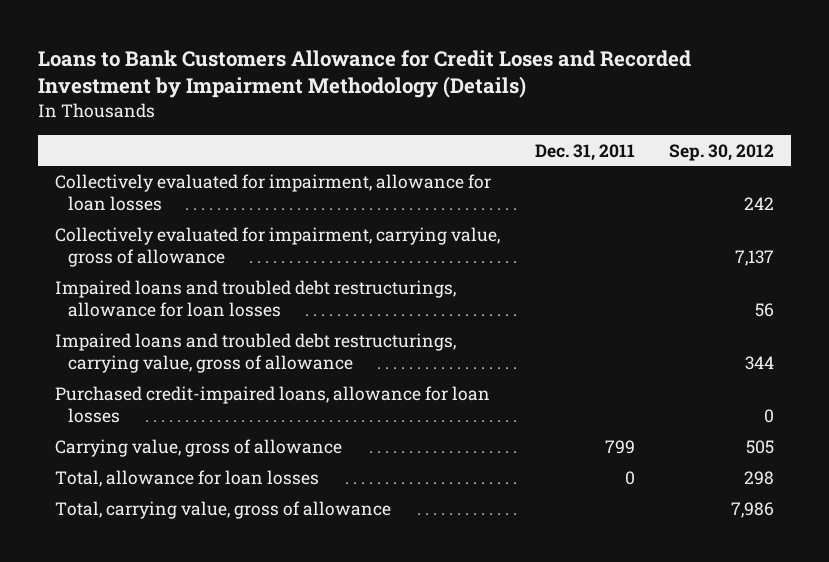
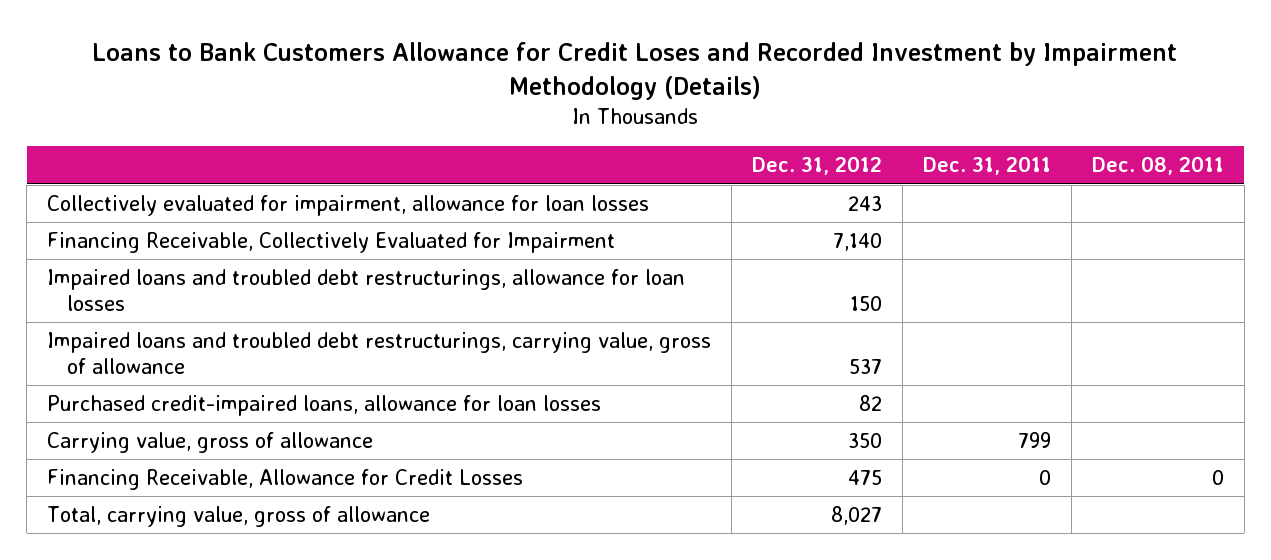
[668,143,774,161] Sep. 30, 2012 -> none
none -> [752,156,883,176] Dec. 31, 2012
none -> [1091,156,1224,176] Dec. 08, 2011
[55,226,501,268] Collectively evaluated for impairment, carrying value, gross of allowance -> [47,232,616,254] Financing Receivable, Collectively Evaluated for Impairment
[55,469,320,487] Total, allowance for loan losses -> none
none -> [47,469,524,491] Financing Receivable, Allowance for Credit Losses

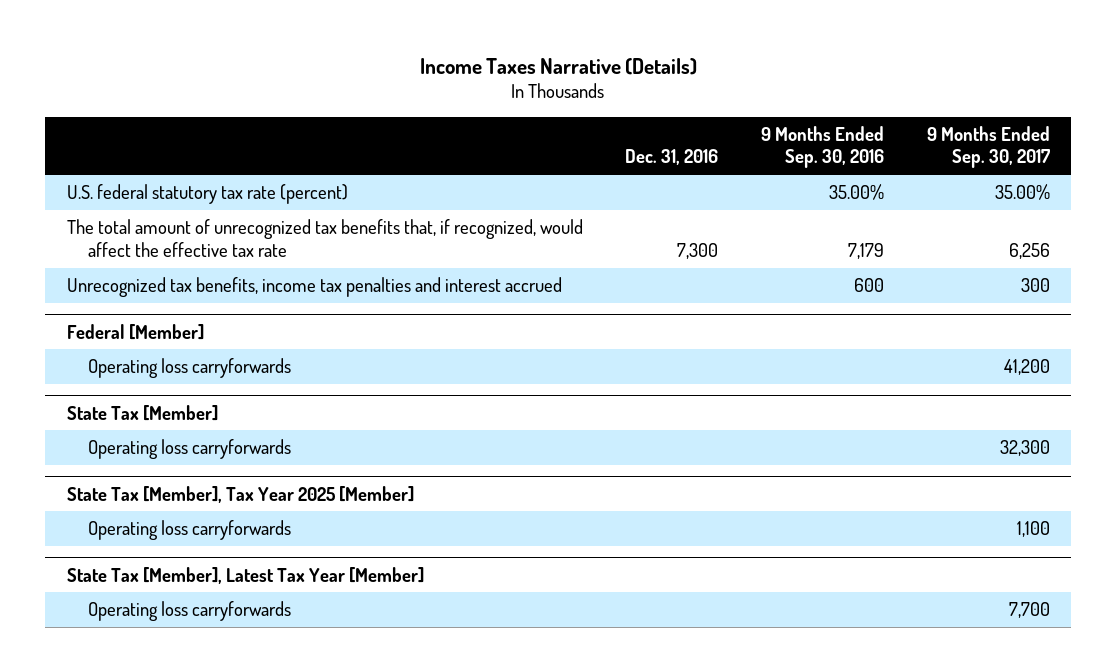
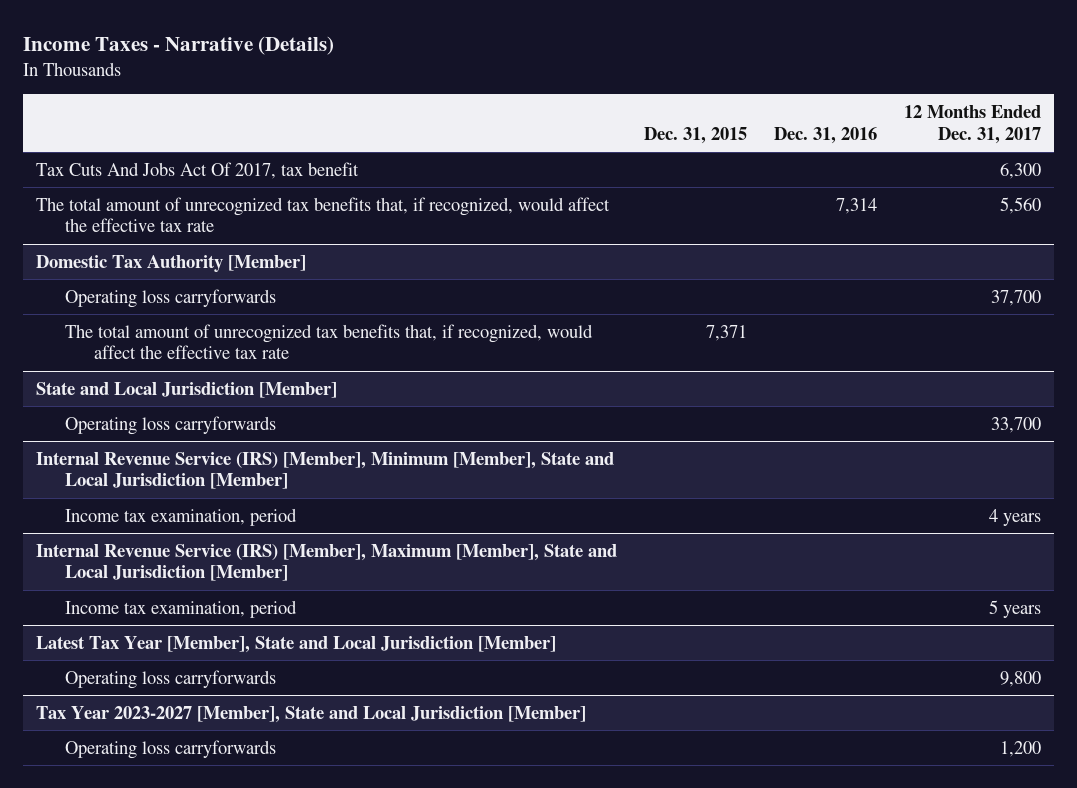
[420,57,698,75] Income Taxes Narrative (Details) -> [22,36,334,56] Income Taxes - Narrative (Details)
[761,125,885,169] 9 Months Ended Sep. 30, 2016 -> none
[926,125,1050,169] 9 Months Ended Sep. 30, 2017 -> none
none -> [644,126,748,144] Dec. 31, 2015
none -> [903,105,1041,144] 12 Months Ended Dec. 31, 2017
[66,184,348,205] U.S. federal statutory tax rate (percent) -> none
[66,277,562,298] Unrecognized tax benefits, income tax penalties and interest accrued -> none
none -> [36,161,360,179] Tax Cuts And Jobs Act Of 2017, tax benefit
[677,242,719,259] 7,300 -> [835,197,877,214] 7,314
[66,323,204,340] Federal [Member] -> [36,254,307,272] Domestic Tax Authority [Member]
none -> [65,323,594,360] The total amount of unrecognized tax benefits that, if recognized, would affect the effective tax rate
[66,404,218,421] State Tax [Member] -> [36,381,338,398] State and Local Jurisdiction [Member]
[66,485,414,503] State Tax [Member], Tax Year 2025 [Member] -> none
[87,520,291,541] Operating loss carryforwards -> none
none -> [36,451,615,490] Internal Revenue Service (IRS) [Member], Minimum [Member], State and Local Jurisdiction [Member]
none -> [65,507,298,526] Income tax examination, period
none -> [36,543,618,582] Internal Revenue Service (IRS) [Member], Maximum [Member], State and Local Jurisdiction [Member]
none -> [65,599,298,618] Income tax examination, period
[66,566,424,584] State Tax [Member], Latest Tax Year [Member] -> [36,635,557,653] Latest Tax Year [Member], State and Local Jurisdiction [Member]
none -> [36,705,587,723] Tax Year 2023-2027 [Member], State and Local Jurisdiction [Member]
none -> [65,739,277,759] Operating loss carryforwards

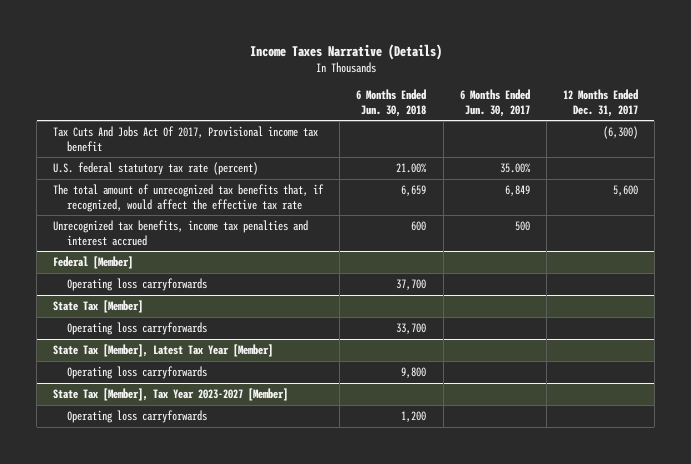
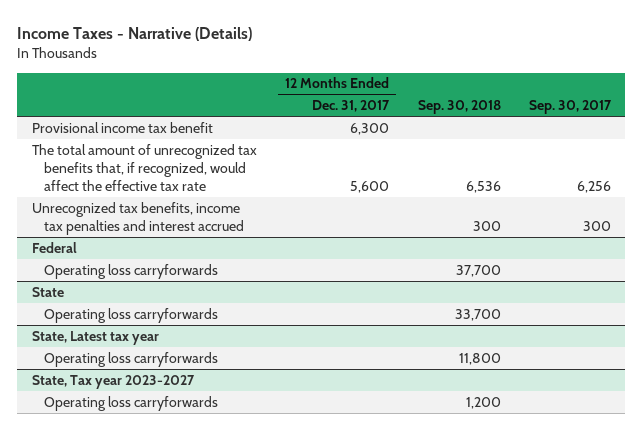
[249,43,442,60] Income Taxes Narrative (Details) -> [17,27,253,42] Income Taxes - Narrative (Details)
[356,89,427,117] 6 Months Ended Jun. 30, 2018 -> none
[459,89,530,117] 6 Months Ended Jun. 30, 2017 -> none
none -> [417,100,501,115] Sep. 30, 2018
none -> [529,100,613,115] Sep. 30, 2017
[53,162,259,176] U.S. federal statutory tax rate (percent) -> none
[53,126,319,152] Tax Cuts And Jobs Act Of 2017, Provisional income tax benefit -> [31,121,213,133] Provisional income tax benefit
[602,126,638,140] (6,300) -> [350,122,390,135] 6,300
[53,256,134,270] Federal [Member] -> [31,241,77,253] Federal
[53,300,144,314] State Tax [Member] -> [31,286,64,297] State
[53,344,274,358] State Tax [Member], Latest Tax Year [Member] -> [31,330,159,345] State, Latest tax year
[53,388,289,402] State Tax [Member], Tax Year 2023-2027 [Member] -> [31,374,195,389] State, Tax year 2023-2027

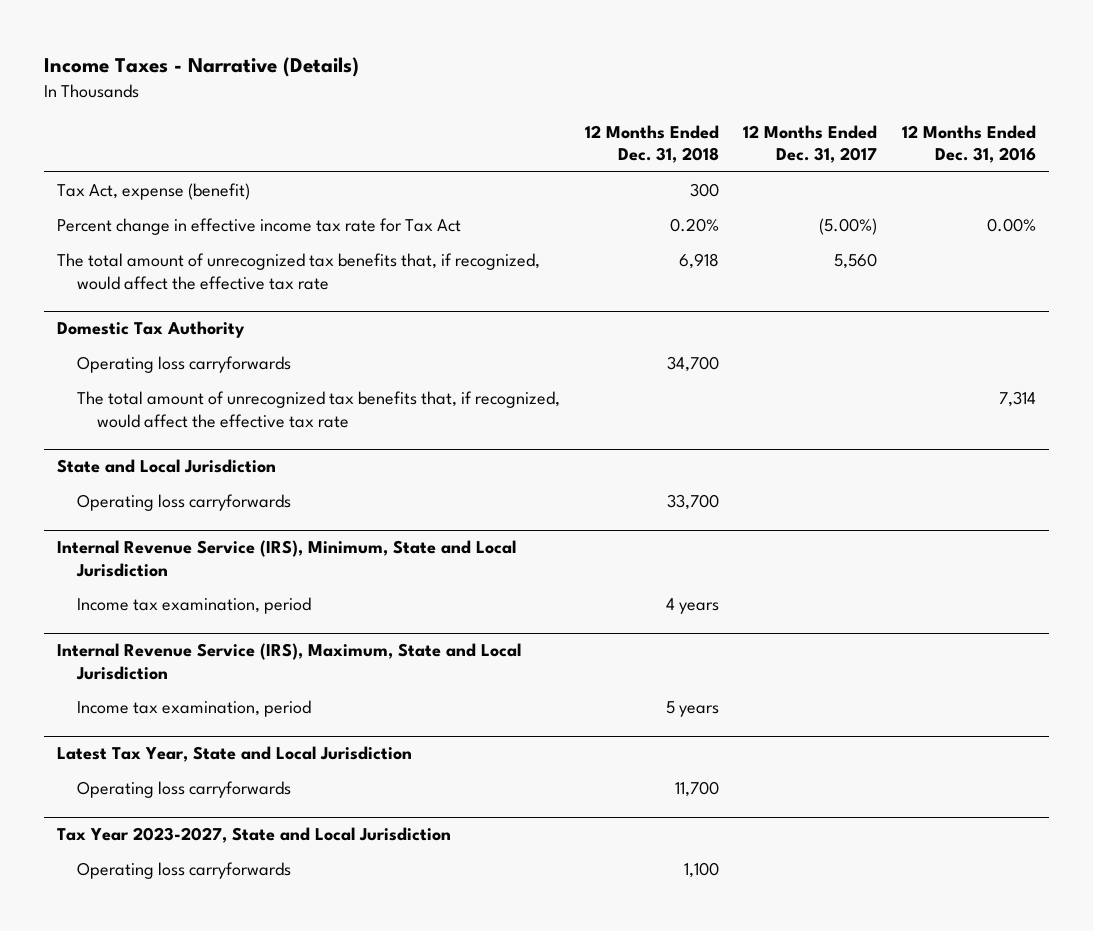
[417,100,501,115] Sep. 30, 2018 -> none
[529,100,613,115] Sep. 30, 2017 -> none
none -> [584,124,719,164] 12 Months Ended Dec. 31, 2018
none -> [902,124,1037,164] 12 Months Ended Dec. 31, 2016
[31,121,213,133] Provisional income tax benefit -> none
[31,201,245,235] Unrecognized tax benefits, income tax penalties and interest accrued -> none
none -> [56,183,250,201] Tax Act, expense (benefit)
none -> [56,218,461,236] Percent change in effective income tax rate for Tax Act
[350,180,390,193] 5,600 -> [834,253,878,270] 5,560
[31,241,77,253] Federal -> [56,321,245,339] Domestic Tax Authority
none -> [76,391,560,428] The total amount of unrecognized tax benefits that, if recognized, would affect the effective tax rate
[31,286,64,297] State -> [56,459,276,474] State and Local Jurisdiction
none -> [56,540,516,577] Internal Revenue Service (IRS), Minimum, State and Local Jurisdiction
none -> [76,597,311,615] Income tax examination, period
none -> [56,643,521,680] Internal Revenue Service (IRS), Maximum, State and Local Jurisdiction
none -> [76,700,311,718] Income tax examination, period
[31,330,159,345] State, Latest tax year -> [56,746,412,763] Latest Tax Year, State and Local Jurisdiction
[31,374,195,389] State, Tax year 2023-2027 -> [56,827,451,844] Tax Year 2023-2027, State and Local Jurisdiction

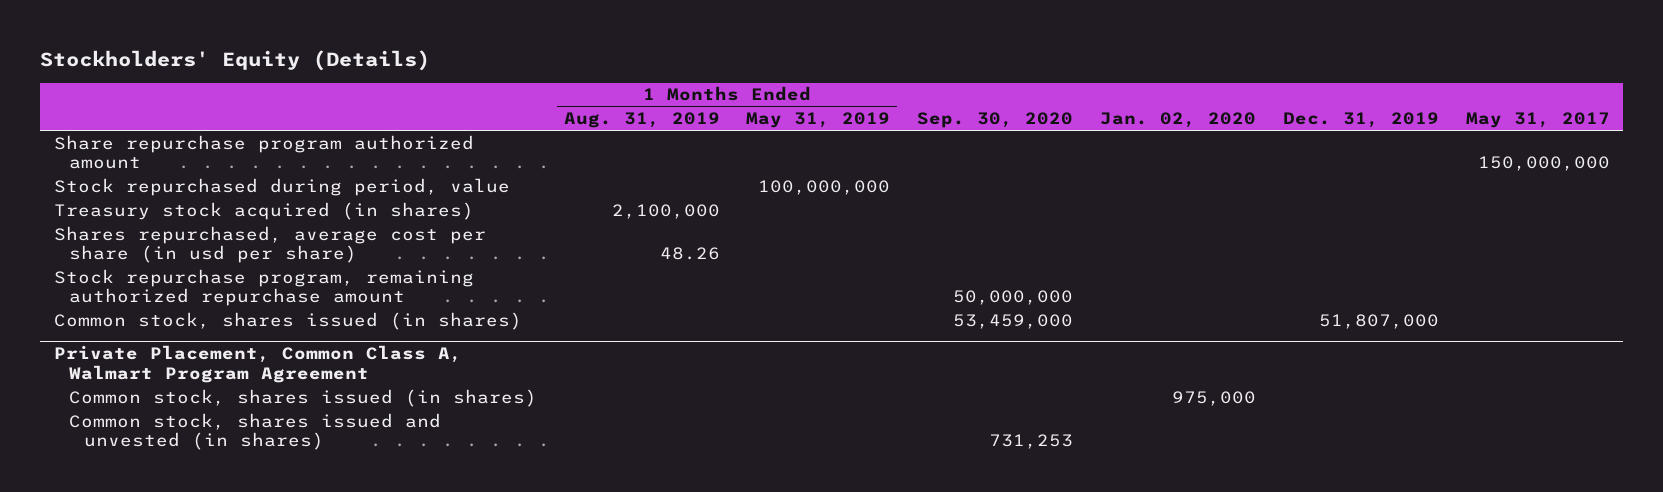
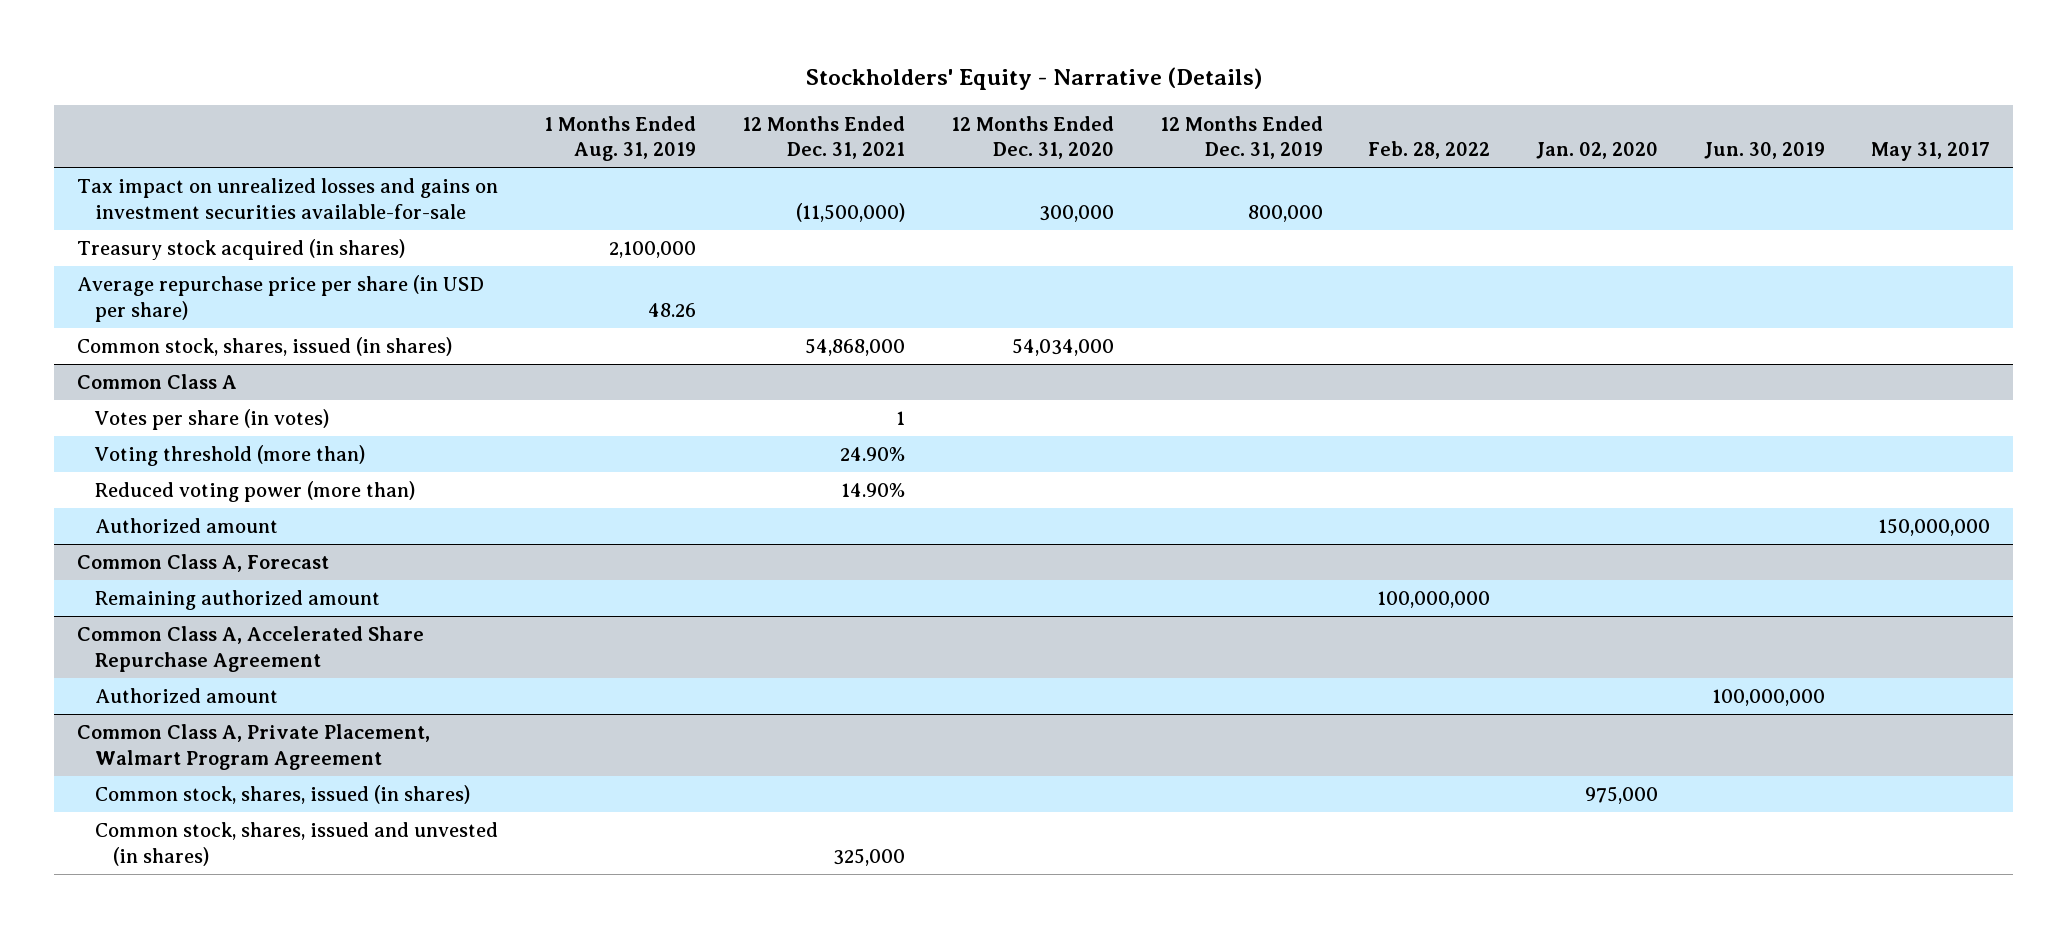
[40,50,431,72] Stockholders' Equity (Details) -> [805,67,1262,91] Stockholders' Equity - Narrative (Details)
[746,112,891,129] May 31, 2019 -> none
[917,112,1074,129] Sep. 30, 2020 -> none
[1282,112,1439,129] Dec. 31, 2019 -> none
none -> [741,115,905,160] 12 Months Ended Dec. 31, 2021
none -> [950,115,1114,160] 12 Months Ended Dec. 31, 2020
none -> [1159,115,1323,160] 12 Months Ended Dec. 31, 2019
none -> [1368,141,1491,160] Feb. 28, 2022
none -> [1704,142,1826,160] Jun. 30, 2019
[53,134,474,169] Share repurchase program authorized amount -> none
[53,177,510,196] Stock repurchased during period, value -> none
none -> [76,178,498,219] Tax impact on unrealized losses and gains on investment securities available-for-sale
[53,268,474,306] Stock repurchase program, remaining authorized repurchase amount -> none
[53,225,486,263] Shares repurchased, average cost per share (in usd per share) -> [76,275,484,322] Average repurchase price per share (in USD per share)
[53,311,522,330] Common stock, shares issued (in shares) -> [76,337,452,357] Common stock, shares, issued (in shares)
none -> [76,374,237,390] Common Class A
none -> [93,409,329,431] Votes per share (in votes)
none -> [93,445,365,467] Voting threshold (more than)
none -> [94,481,415,503] Reduced voting power (more than)
none -> [94,518,278,534] Authorized amount
none -> [76,554,329,573] Common Class A, Forecast
none -> [94,590,380,611] Remaining authorized amount
none -> [76,626,424,672] Common Class A, Accelerated Share Repurchase Agreement
none -> [94,688,278,704] Authorized amount
[53,345,462,383] Private Placement, Common Class A, Walmart Program Agreement -> [76,724,430,770] Common Class A, Private Placement, Walmart Program Agreement
[68,388,537,407] Common stock, shares issued (in shares) -> [94,785,470,805] Common stock, shares, issued (in shares)
[68,412,441,450] Common stock, shares issued and unvested (in shares) -> [94,822,498,866] Common stock, shares, issued and unvested (in shares)

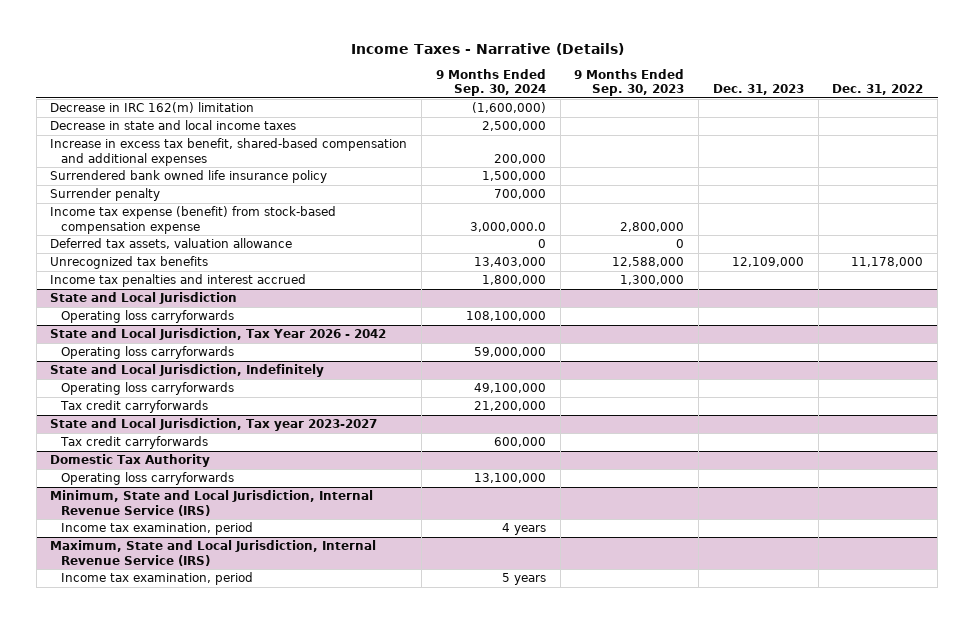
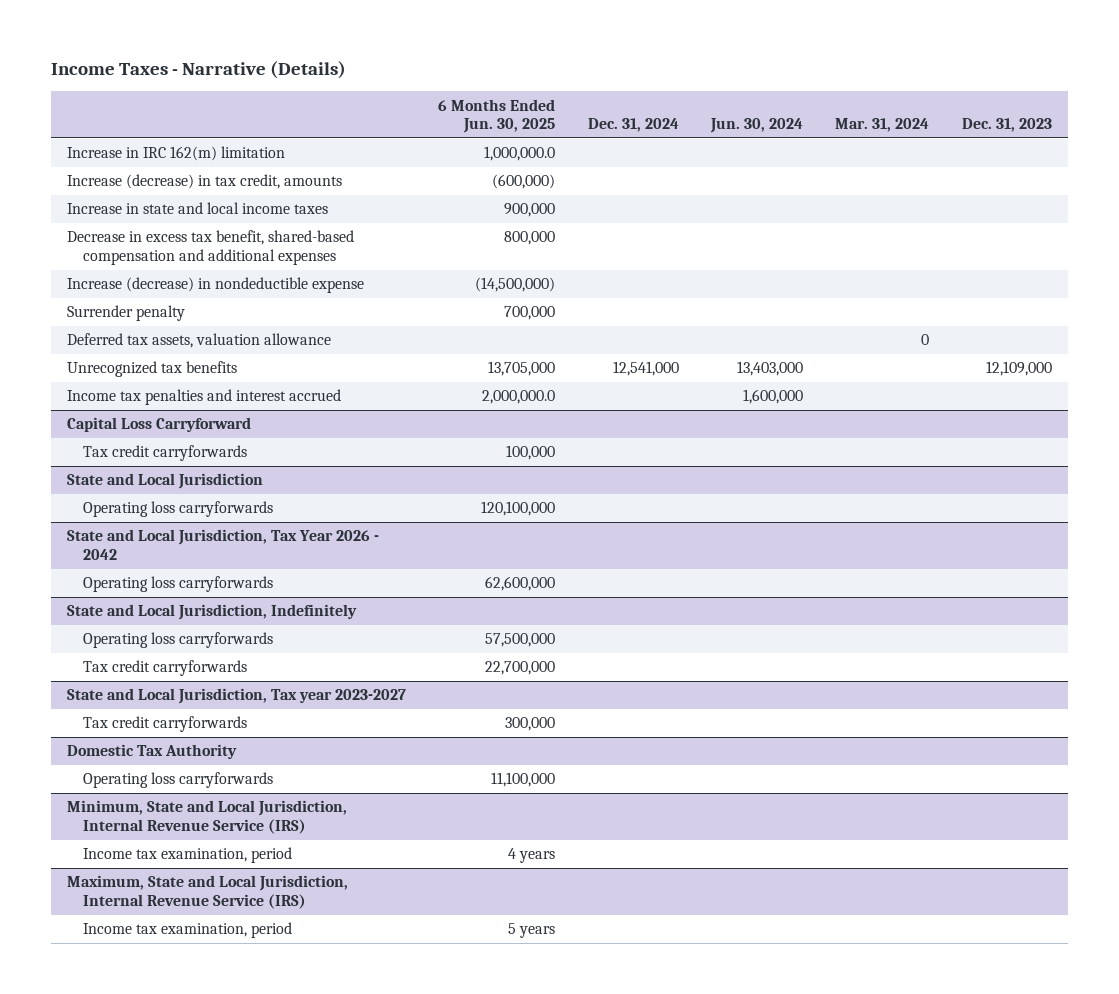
[435,68,546,97] 9 Months Ended Sep. 30, 2024 -> none
[574,68,685,97] 9 Months Ended Sep. 30, 2023 -> none
[832,84,924,96] Dec. 31, 2022 -> none
none -> [438,98,556,134] 6 Months Ended Jun. 30, 2025
none -> [587,118,679,133] Dec. 31, 2024
none -> [710,118,804,134] Jun. 30, 2024
none -> [835,118,930,133] Mar. 31, 2024
[50,170,328,184] Surrendered bank owned life insurance policy -> none
[50,102,255,114] Decrease in IRC 162(m) limitation -> [66,146,285,162] Increase in IRC 162(m) limitation
none -> [66,174,342,190] Increase (decrease) in tax credit, amounts
[50,120,297,131] Decrease in state and local income taxes -> [66,202,328,215] Increase in state and local income taxes
[50,138,408,166] Increase in excess tax benefit, shared-based compensation and additional expenses -> [66,230,354,265] Decrease in excess tax benefit, shared-based compensation and additional expenses
none -> [66,277,364,294] Increase (decrease) in nondeductible expense
[50,206,337,234] Income tax expense (benefit) from stock-based compensation expense -> none
none -> [66,417,251,433] Capital Loss Carryforward
none -> [82,445,247,462] Tax credit carryforwards

